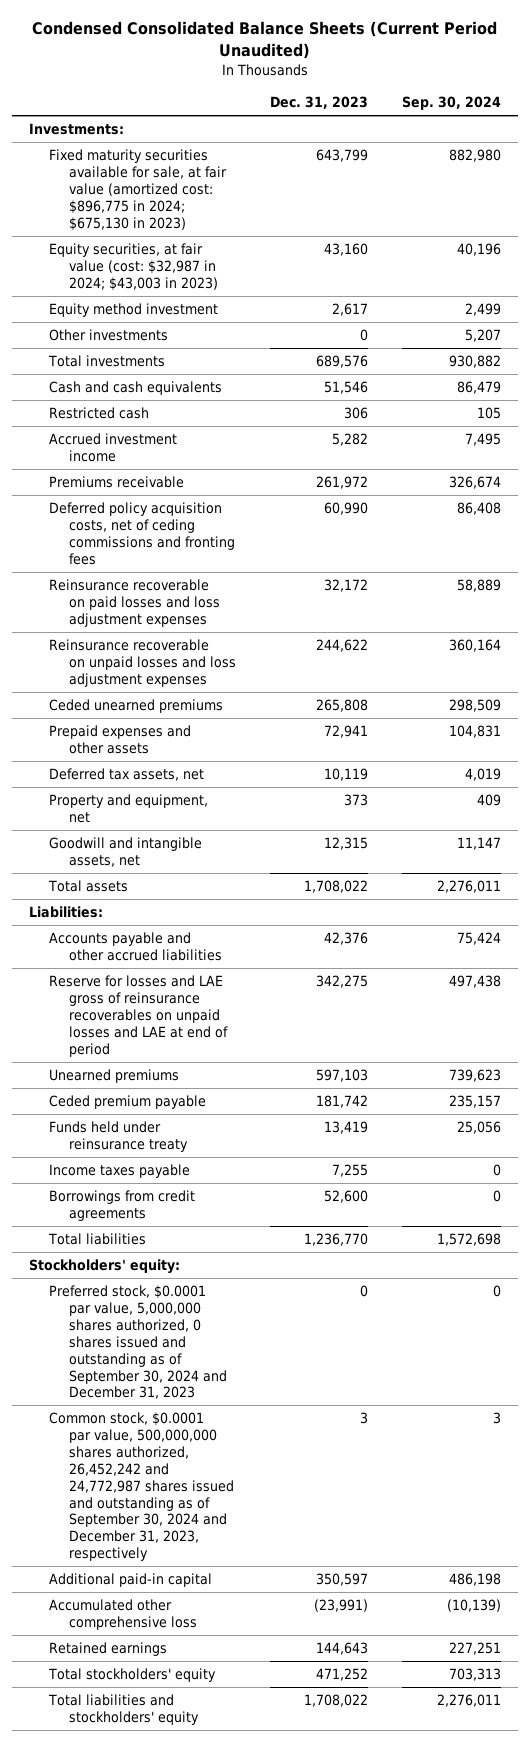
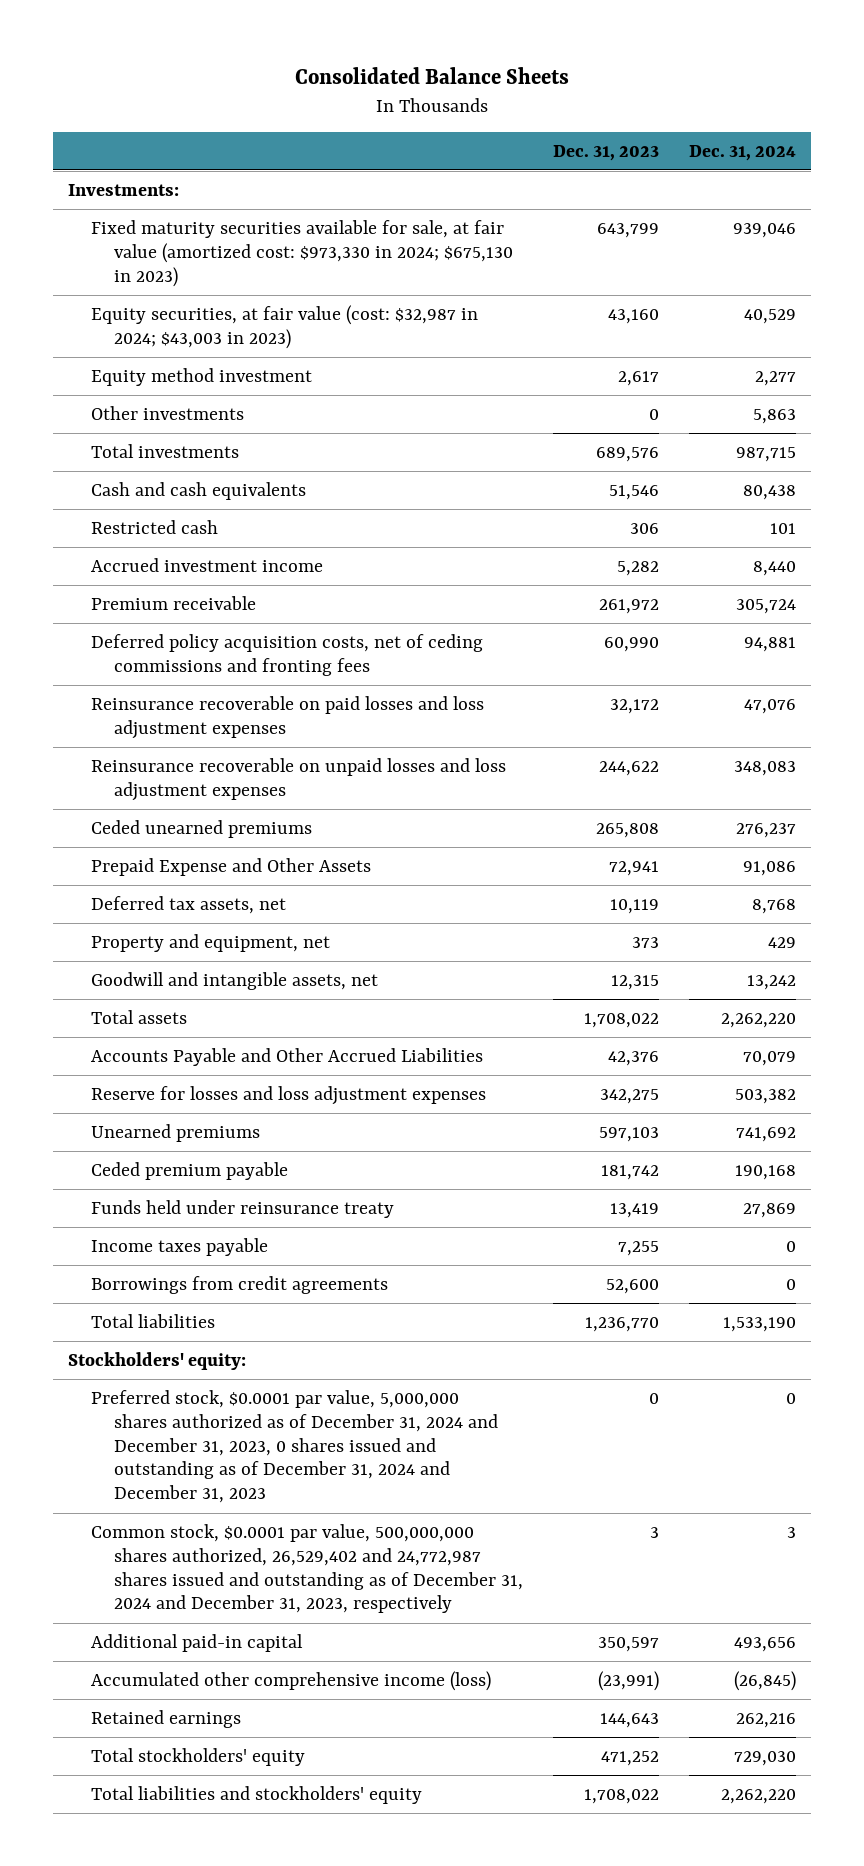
[32,21,498,59] Condensed Consolidated Balance Sheets (Current Period Unaudited) -> [294,67,569,85] Consolidated Balance Sheets
[402,96,502,111] Sep. 30, 2024 -> none
none -> [688,144,796,161] Dec. 31, 2024
[49,149,228,231] Fixed maturity securities available for sale, at fair value (amortized cost: $896,775 in 2024; $675,130 in 2023) -> [90,219,514,287] Fixed maturity securities available for sale, at fair value (amortized cost: $973,330 in 2024; $675,130 in 2023)
[49,476,185,489] Premiums receivable -> [90,595,256,610] Premium receivable
[49,725,192,755] Prepaid expenses and other assets -> [90,857,371,876] Prepaid Expense and Other Assets
[29,906,104,919] Liabilities: -> none
[49,932,223,962] Accounts payable and other accrued liabilities -> [90,1047,483,1066] Accounts Payable and Other Accrued Liabilities
[49,975,229,1057] Reserve for losses and LAE gross of reinsurance recoverables on unpaid losses and LAE at end of period -> [90,1085,486,1105] Reserve for losses and loss adjustment expenses
[49,1285,228,1400] Preferred stock, $0.0001 par value, 5,000,000 shares authorized, 0 shares issued and outstanding as of September 30, 2024 and December 31, 2023 -> [90,1389,499,1504] Preferred stock, $0.0001 par value, 5,000,000 shares authorized as of December 31, 2024 and December 31, 2023, 0 shares issued and outstanding as of December 31, 2024 and December 31, 2023
[49,1412,235,1562] Common stock, $0.0001 par value, 500,000,000 shares authorized, 26,452,242 and 24,772,987 shares issued and outstanding as of September 30, 2024 and December 31, 2023, respectively -> [90,1523,524,1614] Common stock, $0.0001 par value, 500,000,000 shares authorized, 26,529,402 and 24,772,987 shares issued and outstanding as of December 31, 2024 and December 31, 2023, respectively
[49,1599,198,1631] Accumulated other comprehensive loss -> [90,1670,491,1691] Accumulated other comprehensive income (loss)

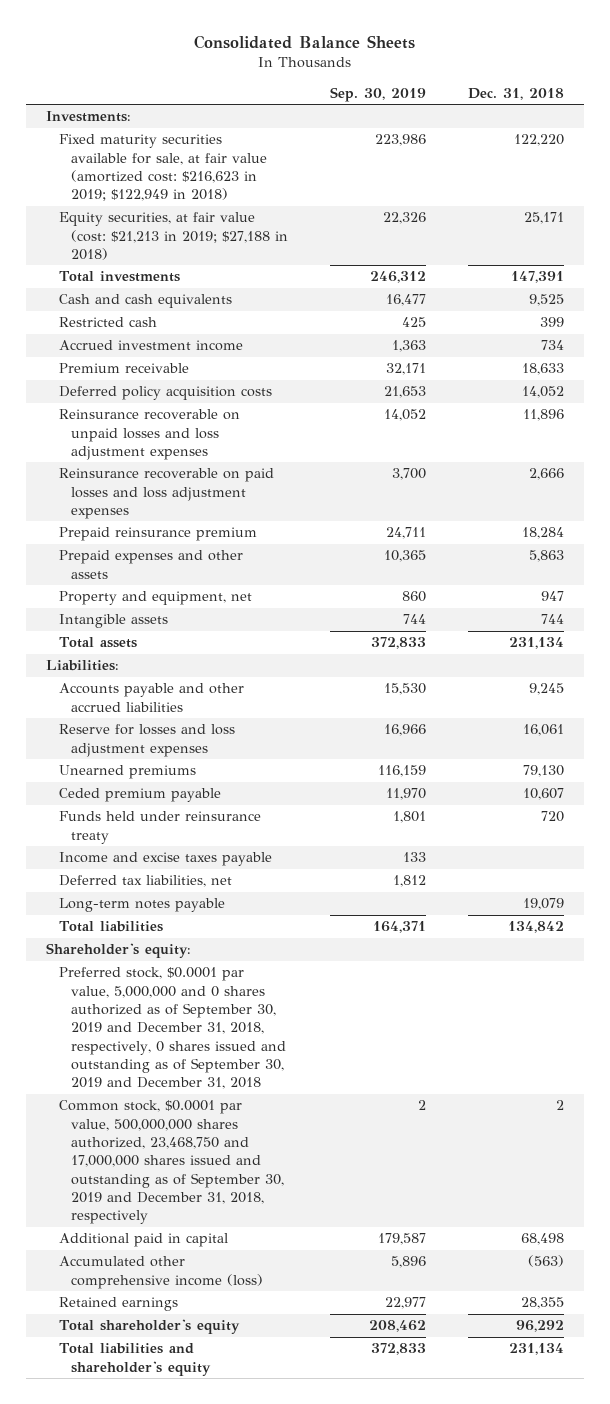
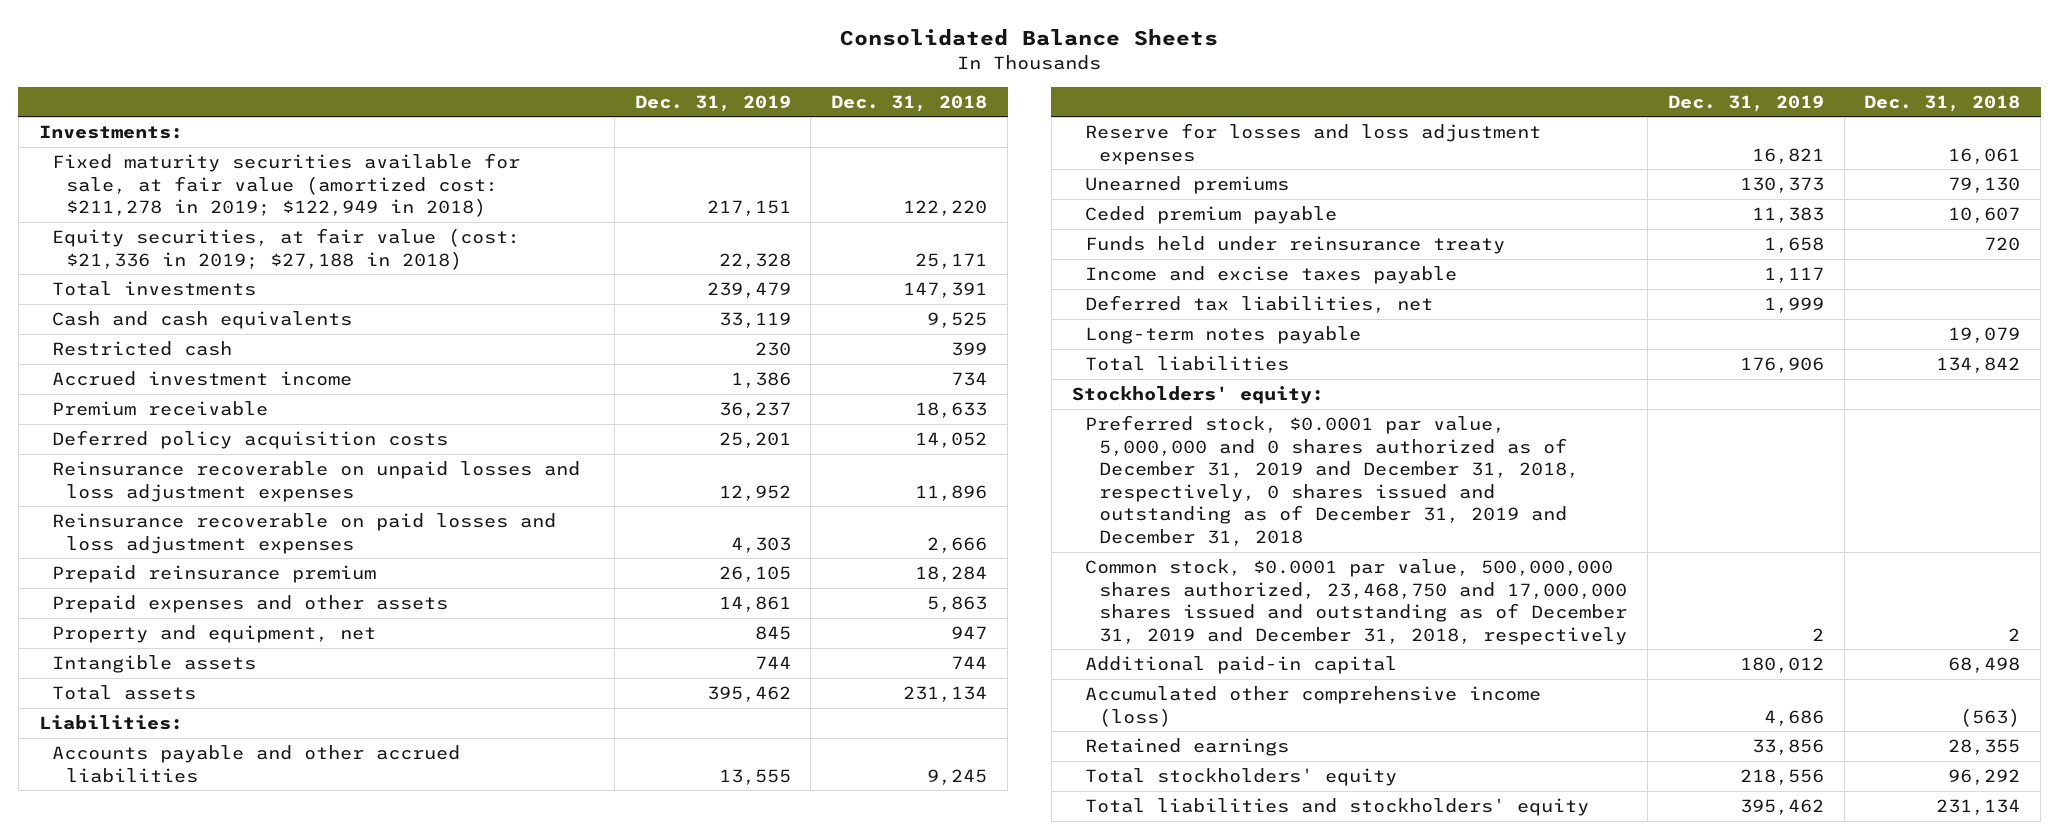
[329,86,426,102] Sep. 30, 2019 -> none
none -> [634,94,791,112] Dec. 31, 2019
[58,134,268,202] Fixed maturity securities available for sale, at fair value (amortized cost: $216,623 in 2019; $122,949 in 2018) -> [52,152,521,218] Fixed maturity securities available for sale, at fair value (amortized cost: $211,278 in 2019; $122,949 in 2018)
[58,212,289,260] Equity securities, at fair value (cost: $21,213 in 2019; $27,188 in 2018) -> [52,227,521,270] Equity securities, at fair value (cost: $21,336 in 2019; $27,188 in 2018)
[46,943,192,959] Shareholder's equity: -> [1071,385,1324,404] Stockholders' equity:
[58,967,287,1090] Preferred stock, $0.0001 par value, 5,000,000 and 0 shares authorized as of September 30, 2019 and December 31, 2018, respectively, 0 shares issued and outstanding as of September 30, 2019 and December 31, 2018 -> [1085,414,1580,546] Preferred stock, $0.0001 par value, 5,000,000 and 0 shares authorized as of December 31, 2019 and December 31, 2018, respectively, 0 shares issued and outstanding as of December 31, 2019 and December 31, 2018
[58,1100,285,1225] Common stock, $0.0001 par value, 500,000,000 shares authorized, 23,468,750 and 17,000,000 shares issued and outstanding as of September 30, 2019 and December 31, 2018, respectively -> [1085,558,1628,645] Common stock, $0.0001 par value, 500,000,000 shares authorized, 23,468,750 and 17,000,000 shares issued and outstanding as of December 31, 2019 and December 31, 2018, respectively
[58,1233,228,1248] Additional paid in capital -> [1085,655,1398,674] Additional paid-in capital
[58,1319,240,1335] Total shareholder's equity -> [1085,767,1398,786] Total stockholders' equity
[58,1343,212,1376] Total liabilities and shareholder's equity -> [1085,797,1590,816] Total liabilities and stockholders' equity

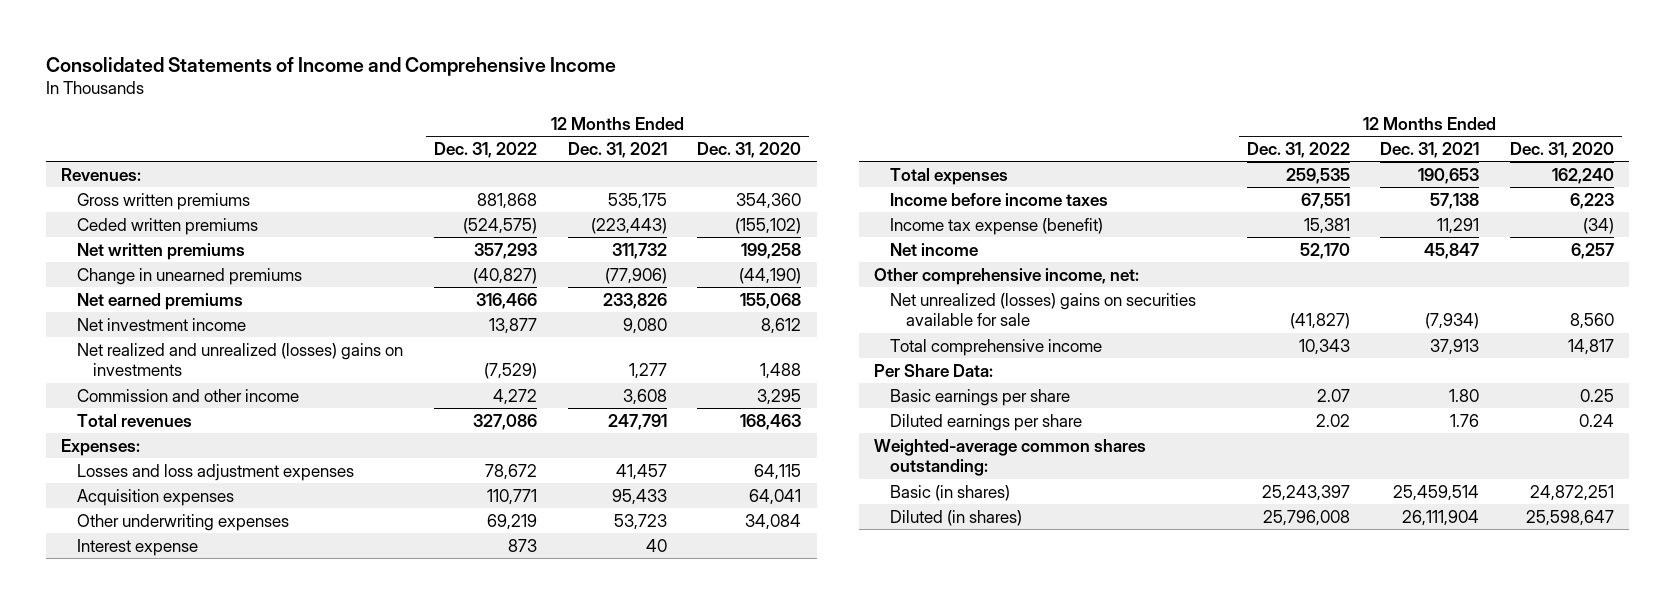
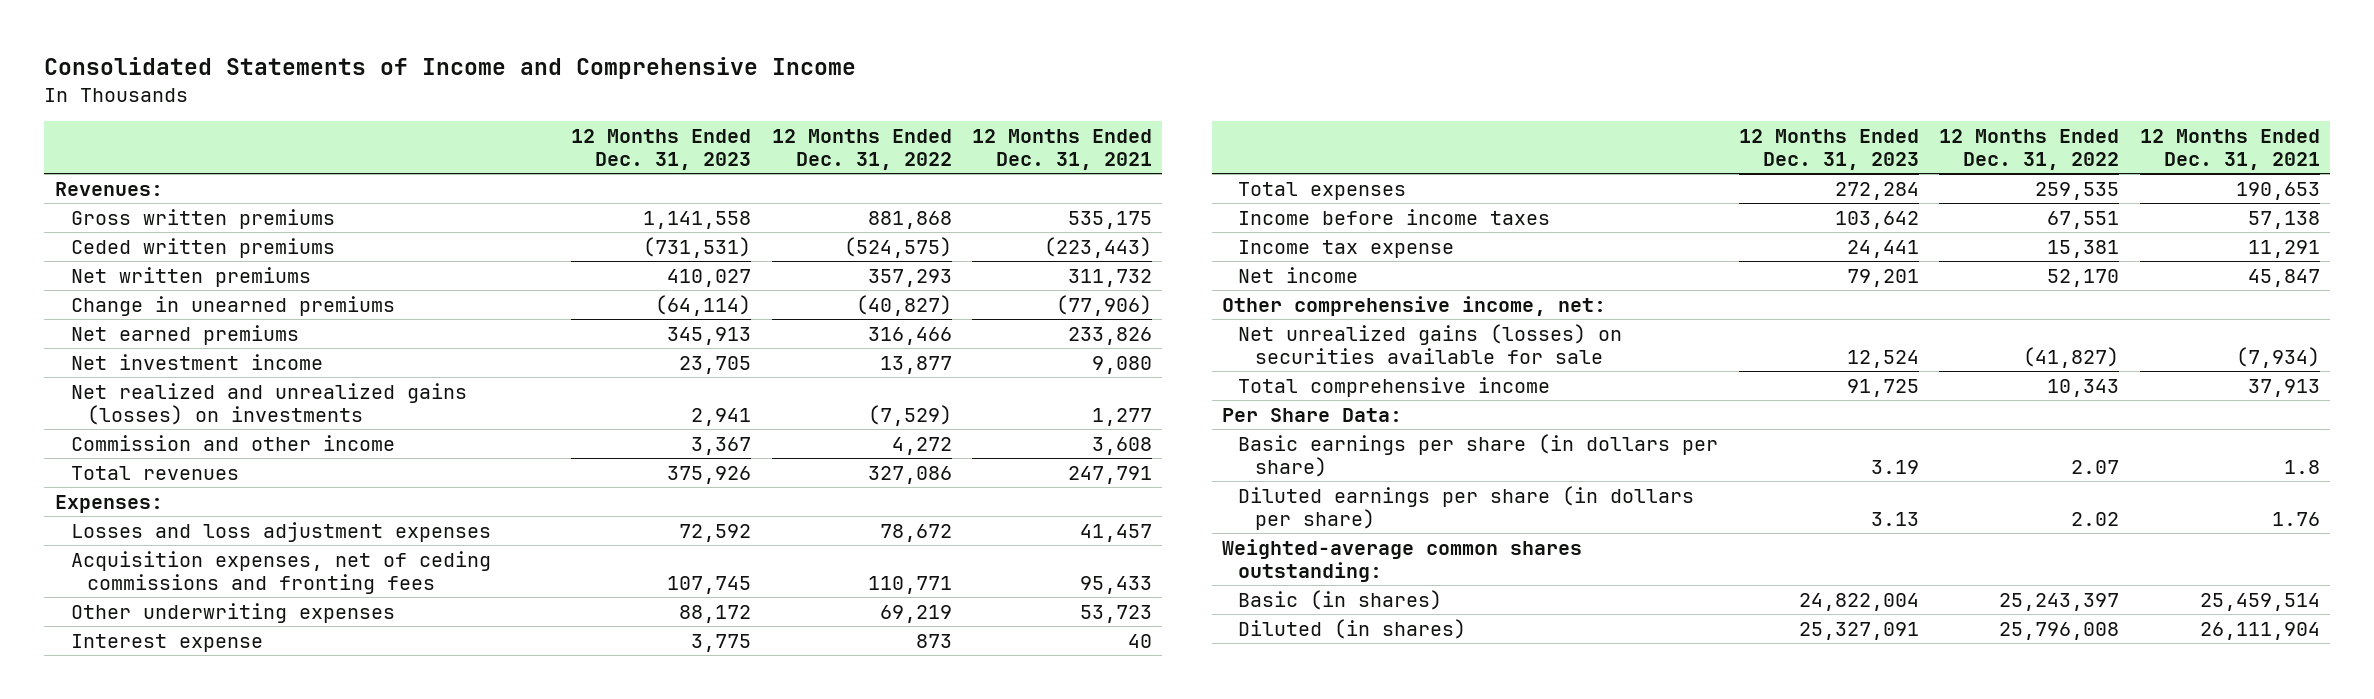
[697,141,802,158] Dec. 31, 2020 -> none
none -> [571,129,752,171] 12 Months Ended Dec. 31, 2023
[77,342,404,377] Net realized and unrealized (losses) gains on investments -> [70,382,467,425] Net realized and unrealized gains (losses) on investments
[77,488,235,506] Acquisition expenses -> [70,550,491,594] Acquisition expenses, net of ceding commissions and fronting fees
[889,217,1103,235] Income tax expense (benefit) -> [1238,239,1455,258] Income tax expense
[889,292,1196,327] Net unrealized (losses) gains on securities available for sale -> [1238,323,1623,364] Net unrealized gains (losses) on securities available for sale
[889,388,1070,406] Basic earnings per share -> [1238,433,1719,477] Basic earnings per share (in dollars per share)
[1449,388,1480,402] 1.80 -> [2283,459,2320,474] 1.8
[889,413,1082,431] Diluted earnings per share -> [1238,485,1695,530] Diluted earnings per share (in dollars per share)

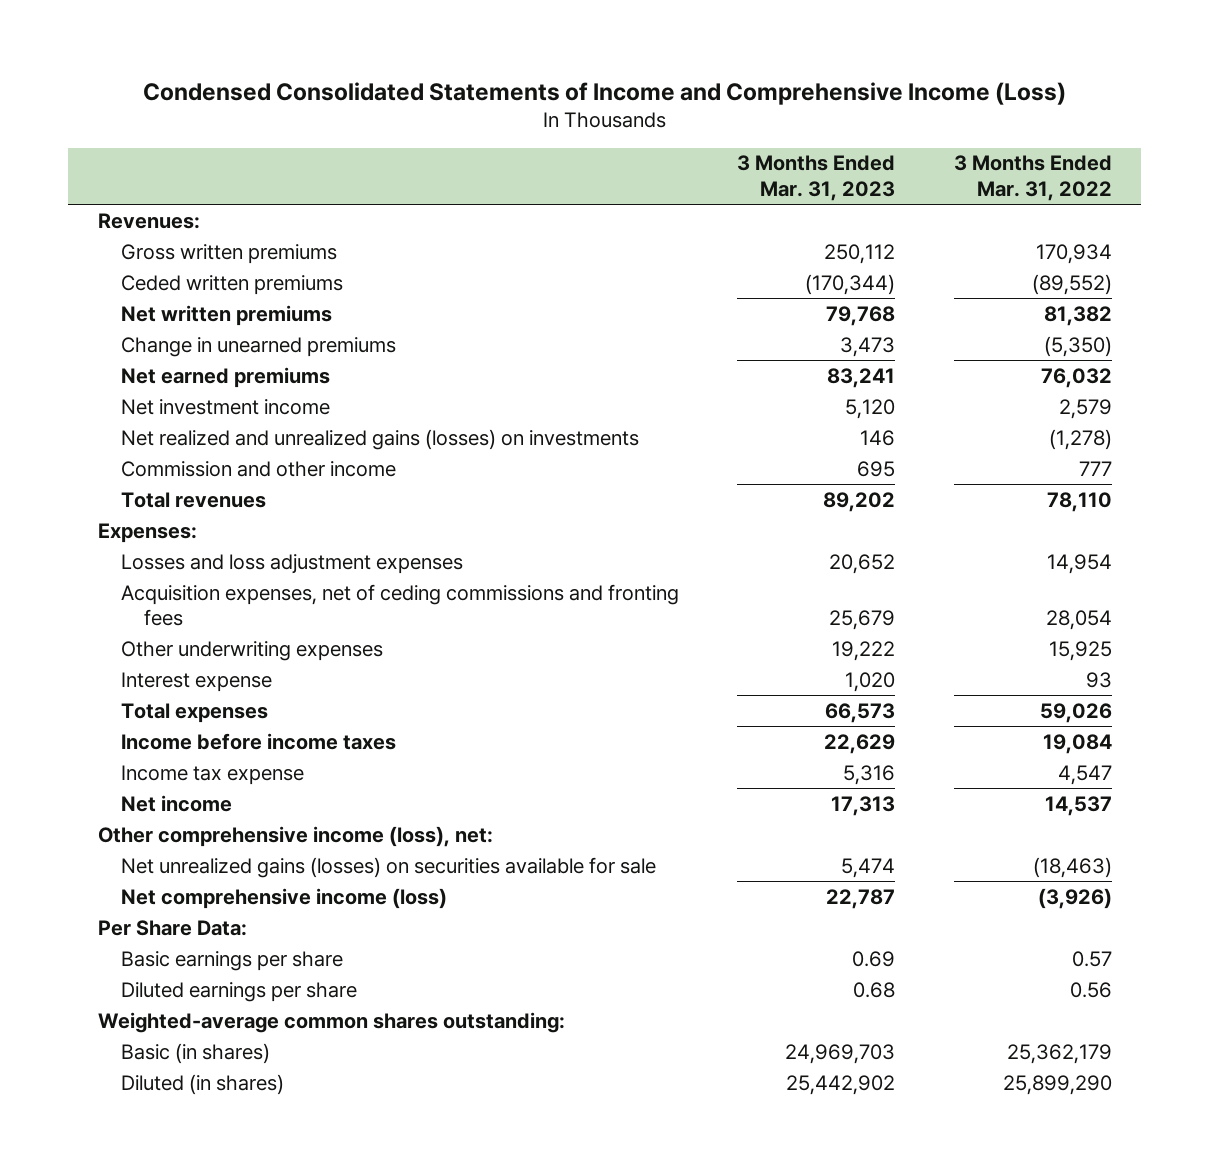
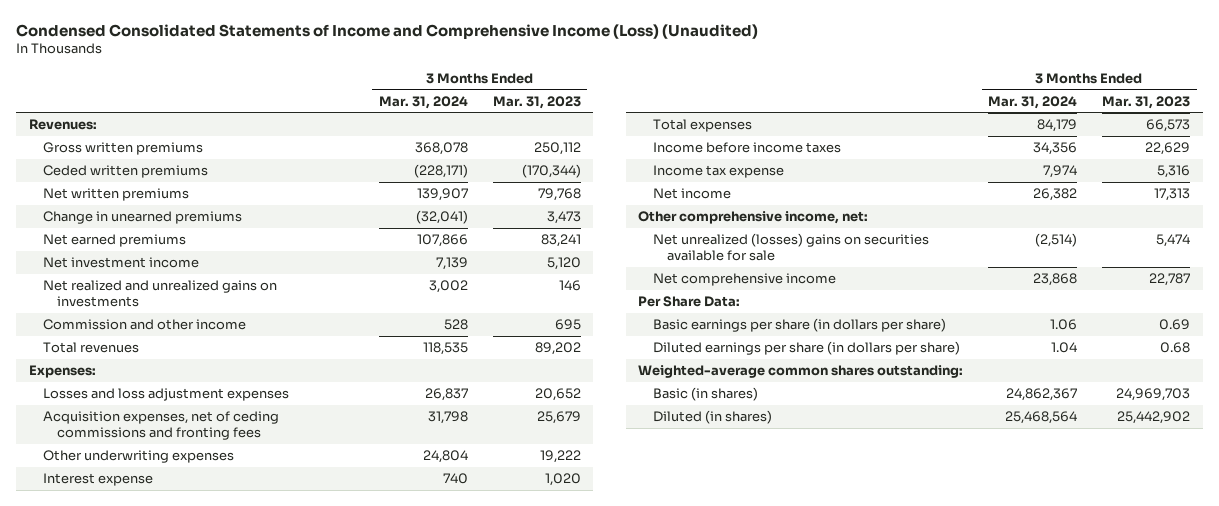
[142,81,1066,105] Condensed Consolidated Statements of Income and Comprehensive Income (Loss) -> [15,24,758,40] Condensed Consolidated Statements of Income and Comprehensive Income (Loss) (Unaudited)
[953,155,1112,201] 3 Months Ended Mar. 31, 2022 -> none
none -> [378,95,468,109] Mar. 31, 2024
[120,428,639,450] Net realized and unrealized gains (losses) on investments -> [42,280,277,307] Net realized and unrealized gains on investments
[97,825,493,847] Other comprehensive income (loss), net: -> [638,211,869,225] Other comprehensive income, net:
[120,856,656,878] Net unrealized gains (losses) on securities available for sale -> [652,233,929,261] Net unrealized (losses) gains on securities available for sale
[120,887,447,909] Net comprehensive income (loss) -> [652,273,836,287] Net comprehensive income
[120,950,343,971] Basic earnings per share -> [652,318,946,333] Basic earnings per share (in dollars per share)
[120,981,357,1002] Diluted earnings per share -> [652,341,960,356] Diluted earnings per share (in dollars per share)

